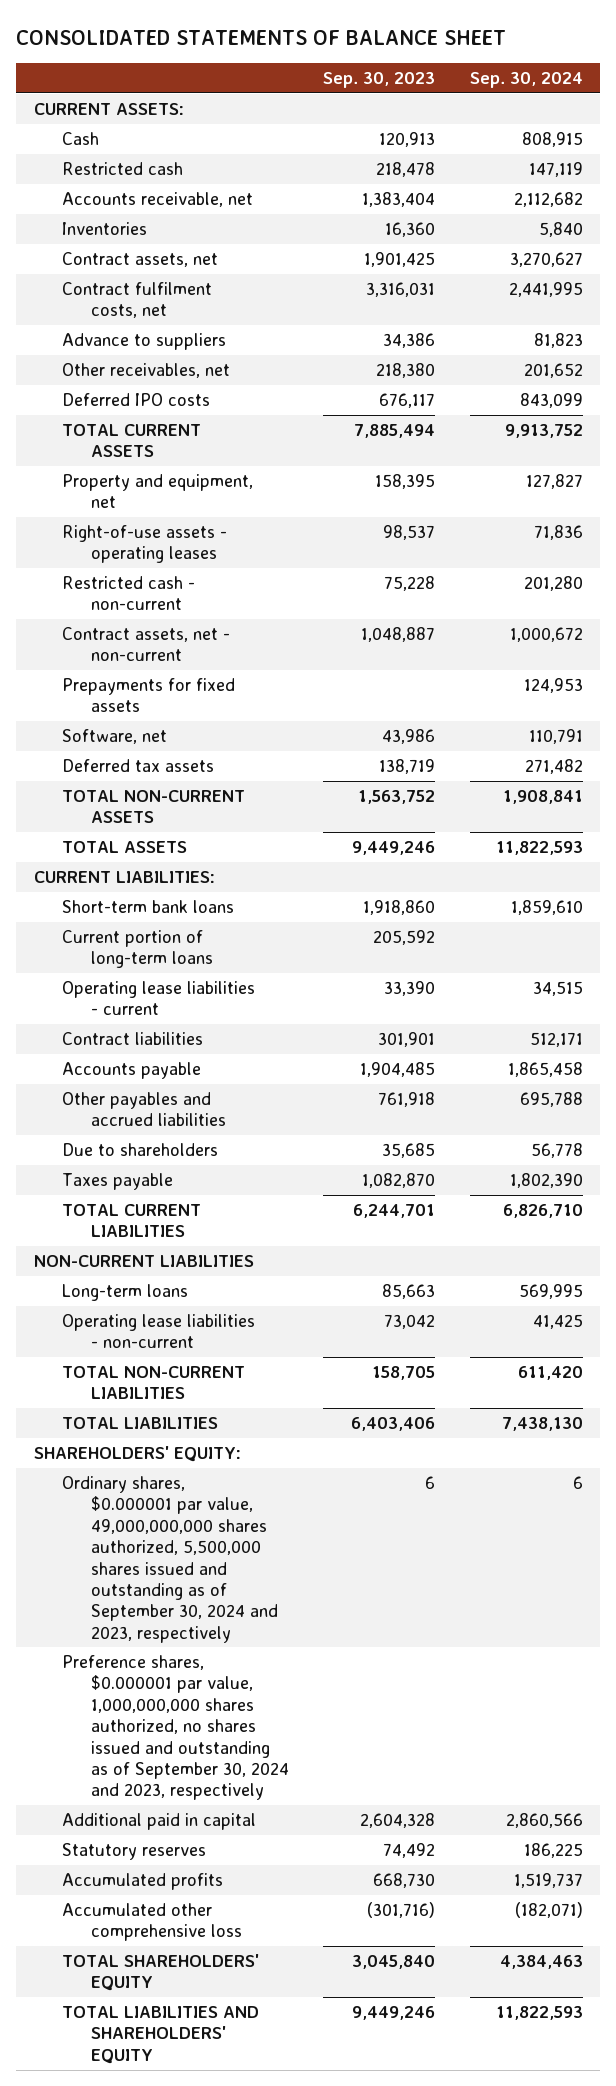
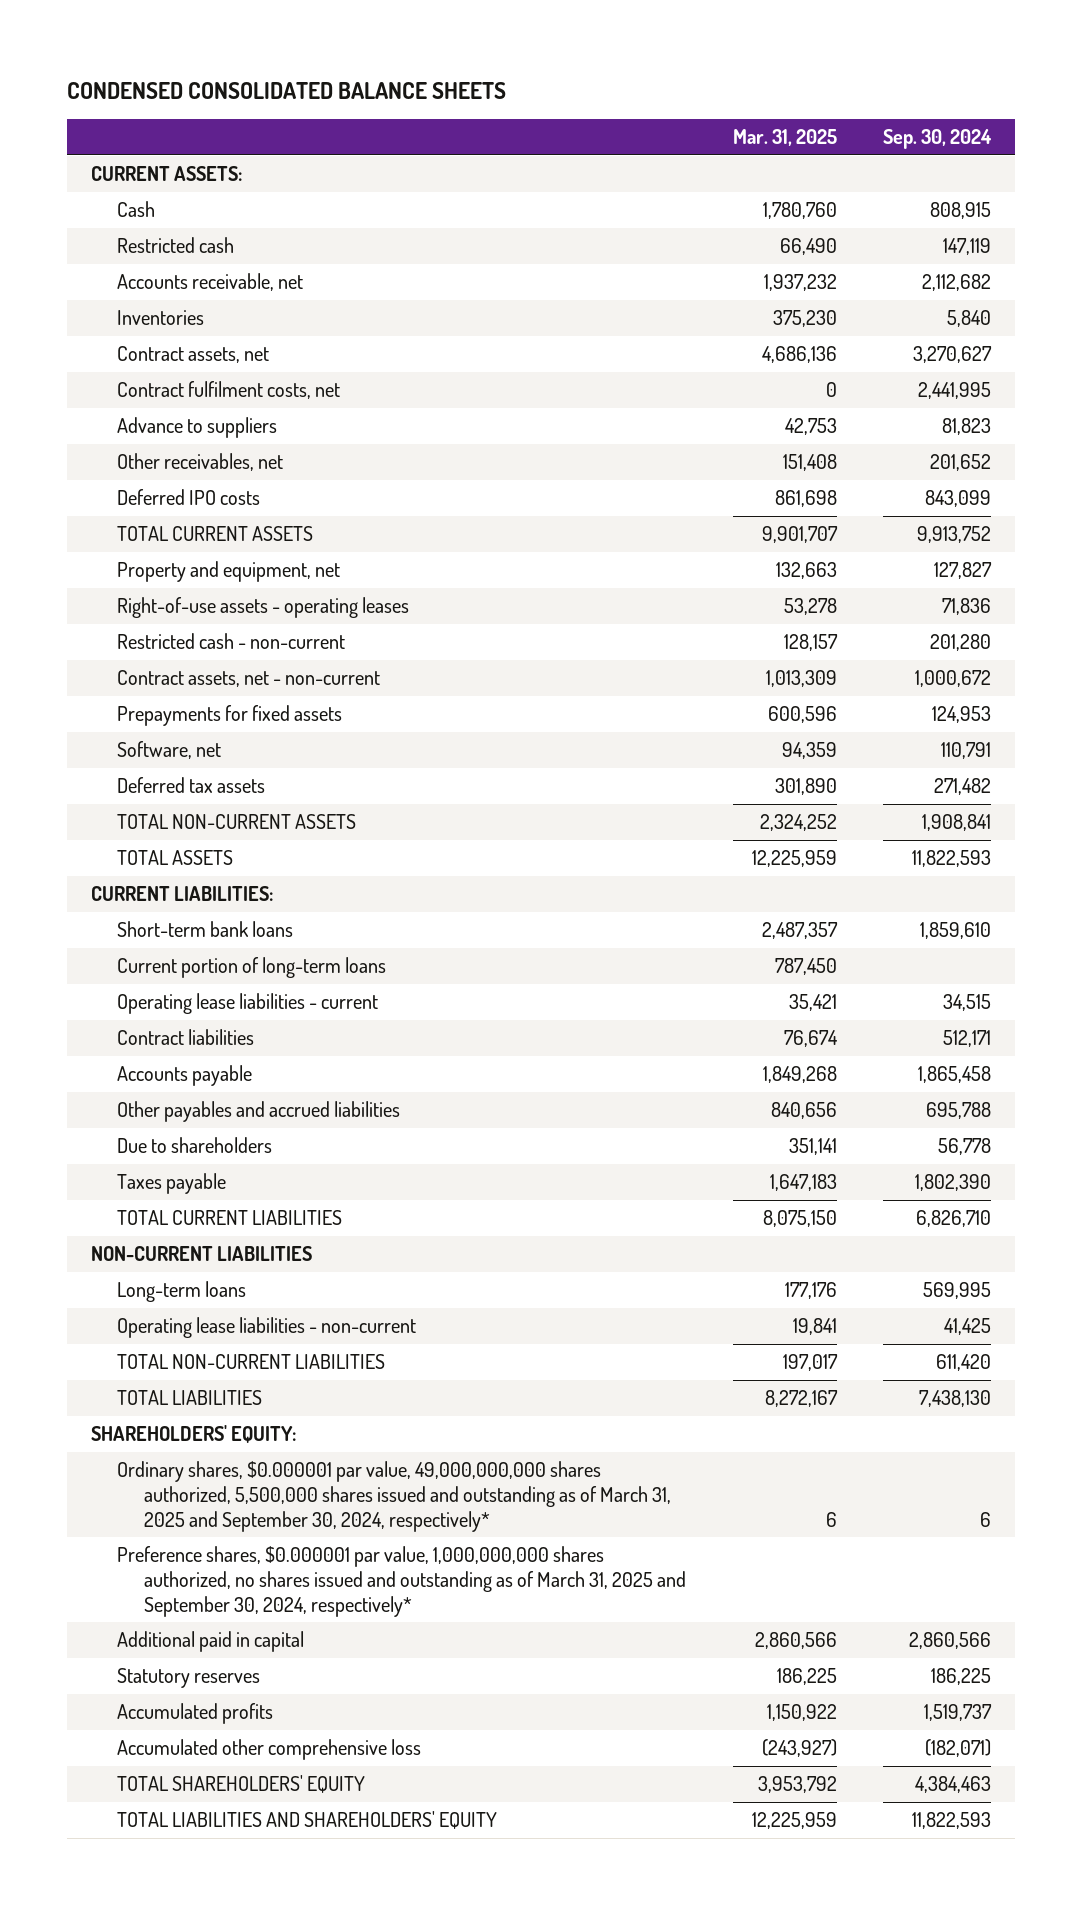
[16,29,507,45] CONSOLIDATED STATEMENTS OF BALANCE SHEET -> [67,81,507,99] CONDENSED CONSOLIDATED BALANCE SHEETS
[323,71,436,88] Sep. 30, 2023 -> none
none -> [732,128,837,146] Mar. 31, 2025
[62,1476,278,1643] Ordinary shares, $0.000001 par value, 49,000,000,000 shares authorized, 5,500,000 shares issued and outstanding as of September 30, 2024 and 2023, respectively -> [117,1461,671,1532] Ordinary shares, $0.000001 par value, 49,000,000,000 shares authorized, 5,500,000 shares issued and outstanding as of March 31, 2025 and September 30, 2024, respectively*
[62,1655,289,1801] Preference shares, $0.000001 par value, 1,000,000,000 shares authorized, no shares issued and outstanding as of September 30, 2024 and 2023, respectively -> [117,1546,686,1617] Preference shares, $0.000001 par value, 1,000,000,000 shares authorized, no shares issued and outstanding as of March 31, 2025 and September 30, 2024, respectively*

